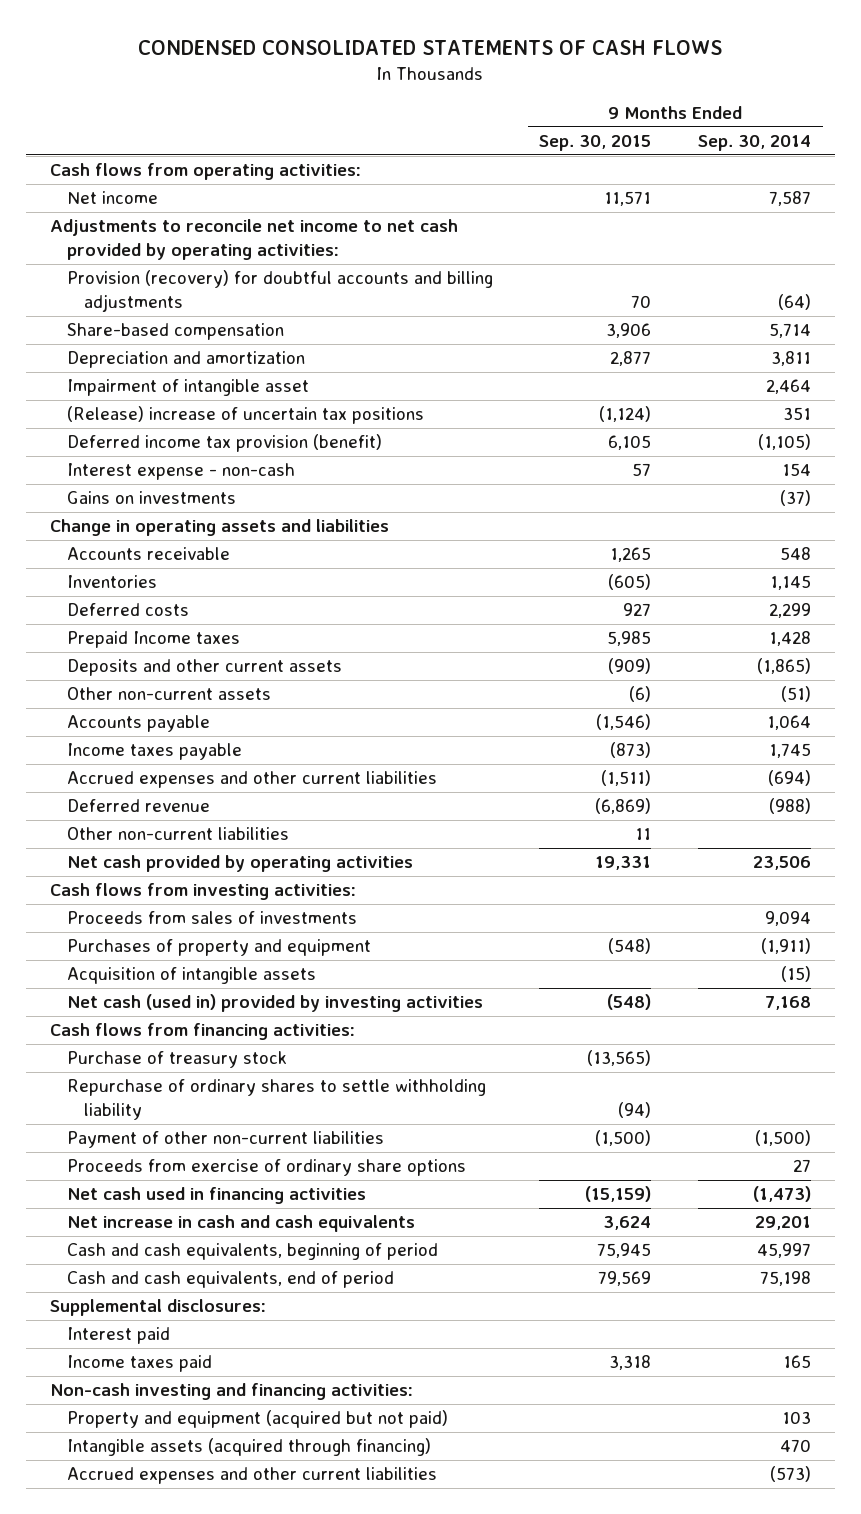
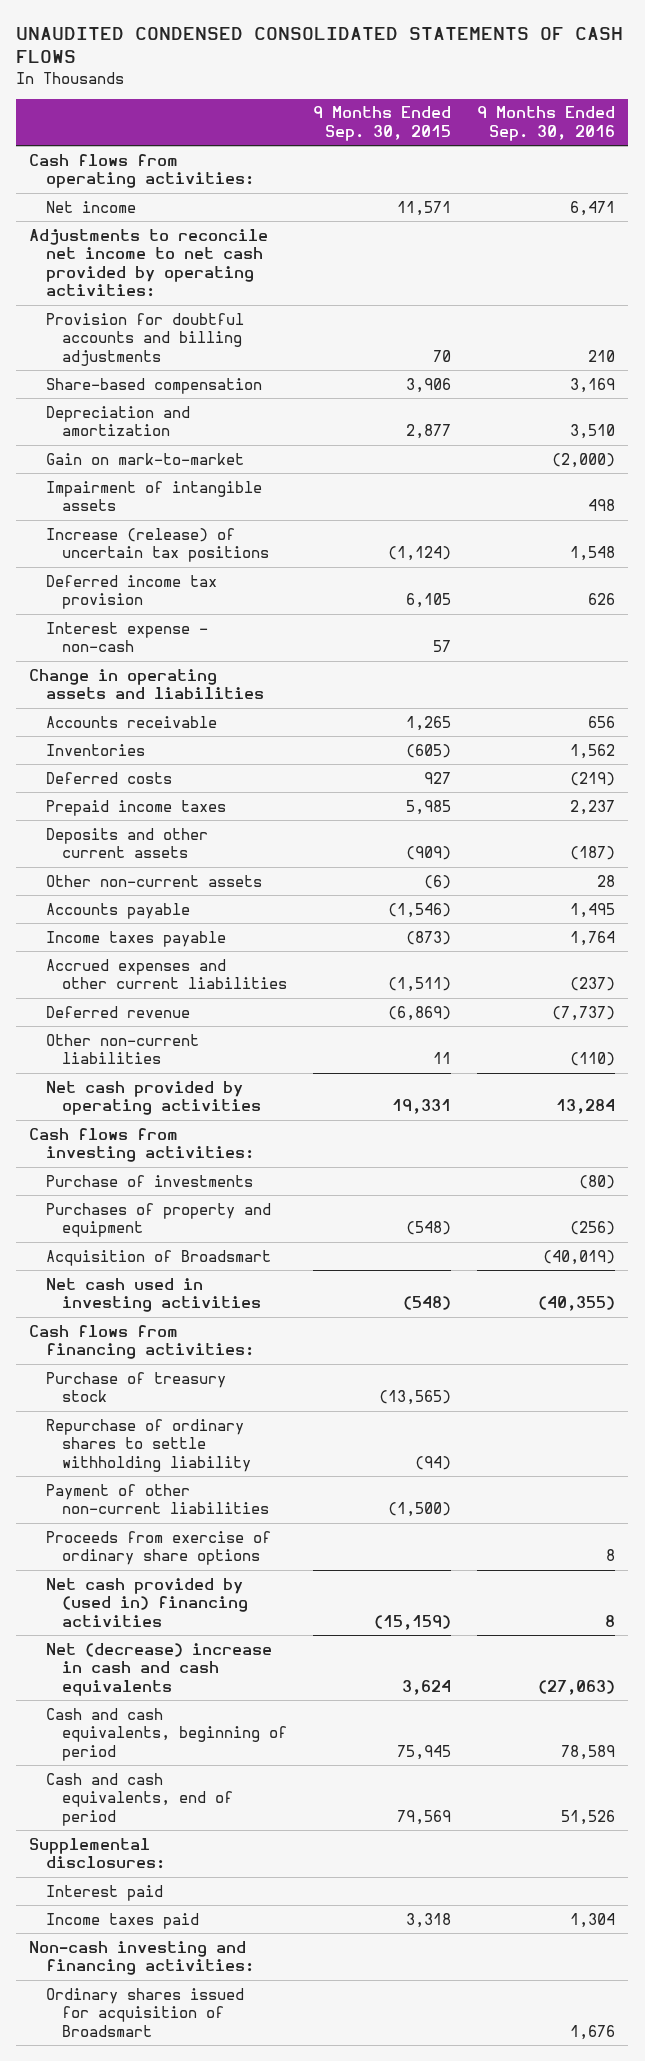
[138,39,723,55] CONDENSED CONSOLIDATED STATEMENTS OF CASH FLOWS -> [16,26,624,64] UNAUDITED CONDENSED CONSOLIDATED STATEMENTS OF CASH FLOWS
[698,134,812,151] Sep. 30, 2014 -> none
none -> [477,106,616,141] 9 Months Ended Sep. 30, 2016
[66,270,493,313] Provision (recovery) for doubtful accounts and billing adjustments -> [45,312,244,366] Provision for doubtful accounts and billing adjustments
none -> [45,452,244,465] Gain on mark-to-market
[66,379,309,397] Impairment of intangible asset -> [45,480,262,512] Impairment of intangible assets
[66,406,424,425] (Release) increase of uncertain tax positions -> [45,527,269,563] Increase (release) of uncertain tax positions
[66,434,382,453] Deferred income tax provision (benefit) -> [45,574,217,610] Deferred income tax provision
[66,491,236,505] Gains on investments -> none
[66,631,240,649] Prepaid Income taxes -> [45,799,226,816] Prepaid income taxes
[66,911,357,925] Proceeds from sales of investments -> none
none -> [45,1174,253,1187] Purchase of investments
[66,967,316,985] Acquisition of intangible assets -> [45,1249,271,1266] Acquisition of Broadsmart
[66,994,483,1013] Net cash (used in) provided by investing activities -> [45,1277,261,1313] Net cash used in investing activities
[66,1187,366,1205] Net cash used in financing activities -> [45,1577,248,1627] Net cash provided by (used in) financing activities
[66,1215,415,1233] Net increase in cash and cash equivalents -> [45,1642,272,1696] Net (decrease) increase in cash and cash equivalents
[66,1410,448,1429] Property and equipment (acquired but not paid) -> none
[66,1438,431,1457] Intangible assets (acquired through financing) -> none
[66,1467,437,1485] Accrued expenses and other current liabilities -> none
none -> [45,1987,244,2037] Ordinary shares issued for acquisition of Broadsmart

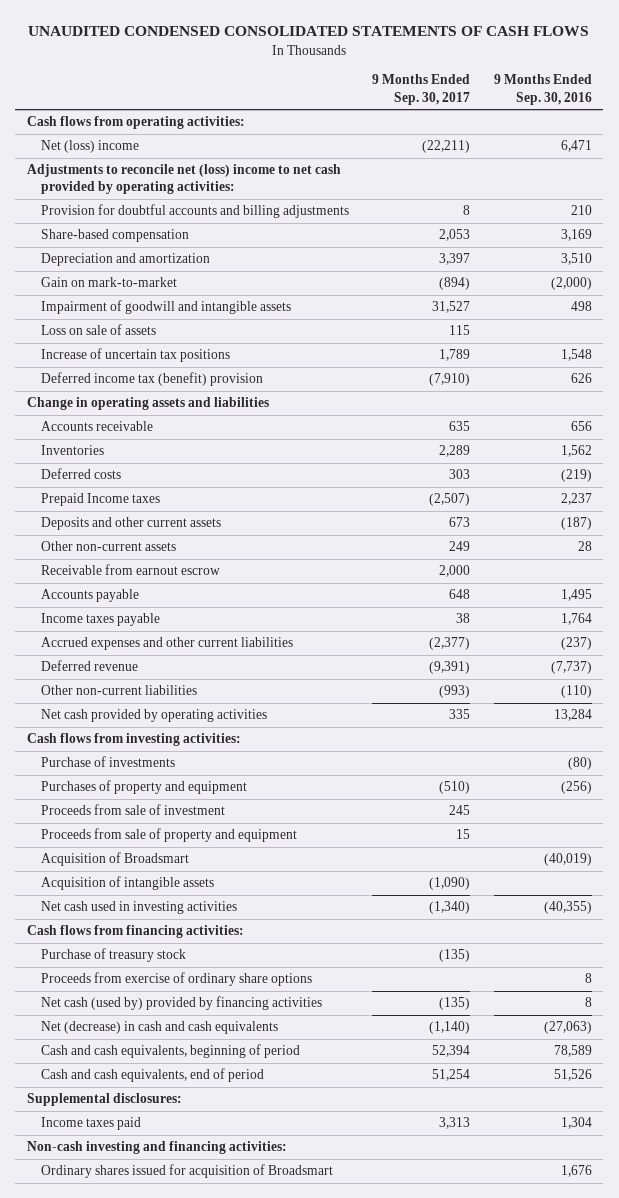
[313,106,452,141] 9 Months Ended Sep. 30, 2015 -> none
none -> [372,74,471,105] 9 Months Ended Sep. 30, 2017
[45,200,136,213] Net income -> [40,140,139,154] Net (loss) income
[29,228,269,298] Adjustments to reconcile net income to net cash provided by operating activities: -> [27,164,342,195] Adjustments to reconcile net (loss) income to net cash provided by operating activities:
[45,621,208,653] Interest expense - non-cash -> none
[45,480,262,512] Impairment of intangible assets -> [40,300,291,315] Impairment of goodwill and intangible assets
none -> [40,324,156,336] Loss on sale of assets
[45,527,269,563] Increase (release) of uncertain tax positions -> [40,348,230,363] Increase of uncertain tax positions
[45,574,217,610] Deferred income tax provision -> [40,372,263,387] Deferred income tax (benefit) provision
[45,799,226,816] Prepaid income taxes -> [40,493,160,507] Prepaid Income taxes
none -> [40,564,220,576] Receivable from earnout escrow
none -> [40,804,225,816] Proceeds from sale of investment
none -> [40,828,297,843] Proceeds from sale of property and equipment
none -> [40,876,214,891] Acquisition of intangible assets
[45,1418,251,1472] Repurchase of ordinary shares to settle withholding liability -> none
[45,1483,269,1515] Payment of other non-current liabilities -> none
[45,1577,248,1627] Net cash provided by (used in) financing activities -> [40,996,322,1011] Net cash (used by) provided by financing activities
[45,1642,272,1696] Net (decrease) increase in cash and cash equivalents -> [40,1021,278,1035] Net (decrease) in cash and cash equivalents
[45,1884,163,1901] Interest paid -> none

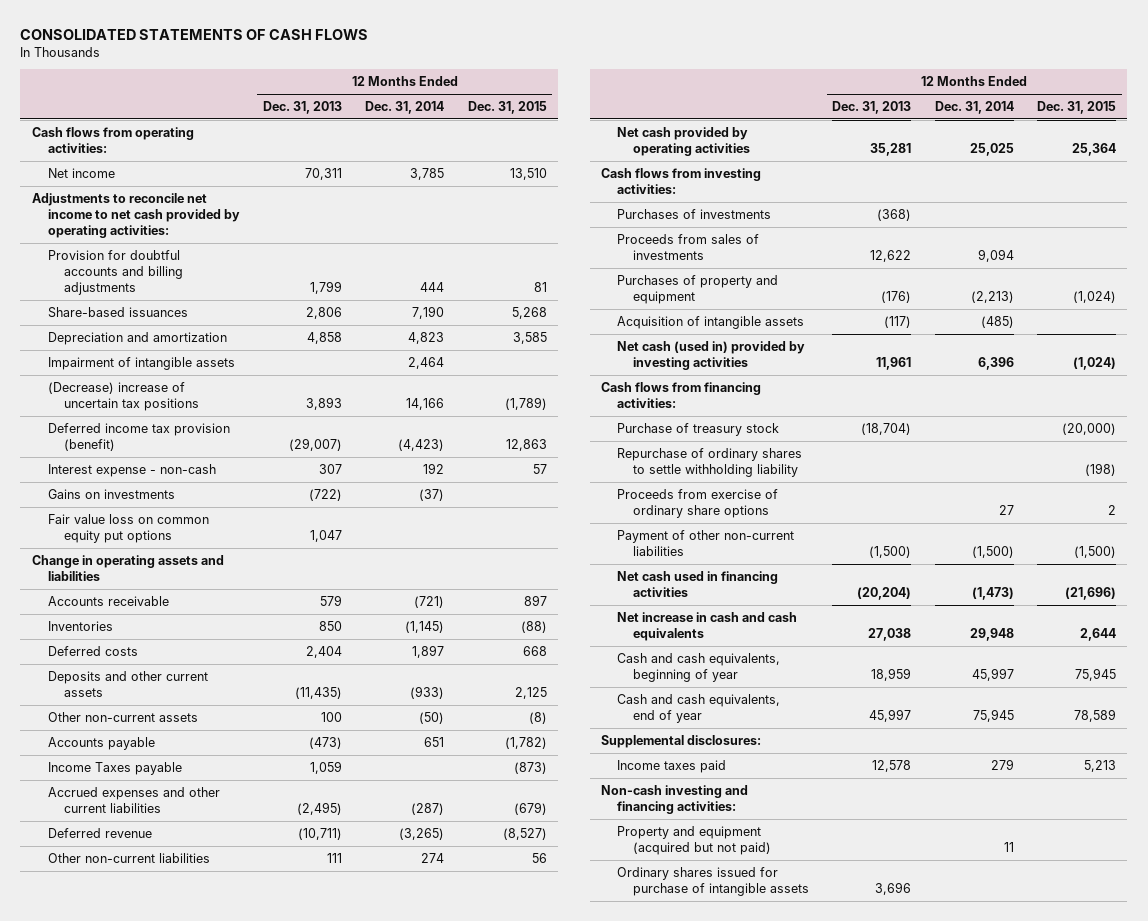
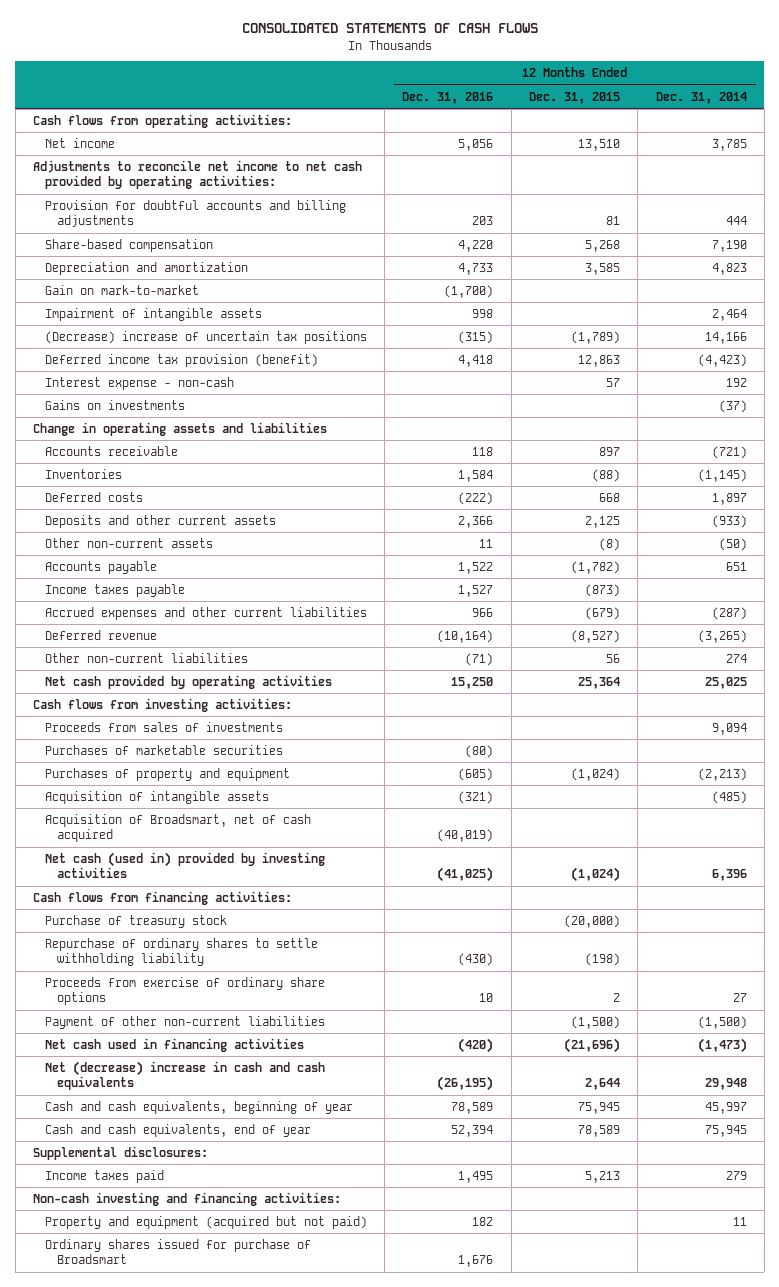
[263,101,343,115] Dec. 31, 2013 -> none
none -> [402,91,494,104] Dec. 31, 2016
[47,306,188,318] Share-based issuances -> [44,238,213,252] Share-based compensation
none -> [44,284,199,295] Gain on mark-to-market
[47,513,209,543] Fair value loss on common equity put options -> none
[47,761,182,775] Income Taxes payable -> [44,583,185,597] Income taxes payable
[617,208,772,219] Purchases of investments -> none
none -> [44,744,283,755] Purchases of marketable securities
none -> [44,813,311,842] Acquisition of Broadsmart, net of cash acquired
[617,611,798,641] Net increase in cash and cash equivalents -> [44,1060,325,1090] Net (decrease) increase in cash and cash equivalents
[617,866,810,896] Ordinary shares issued for purchase of intangible assets -> [44,1238,311,1264] Ordinary shares issued for purchase of Broadsmart

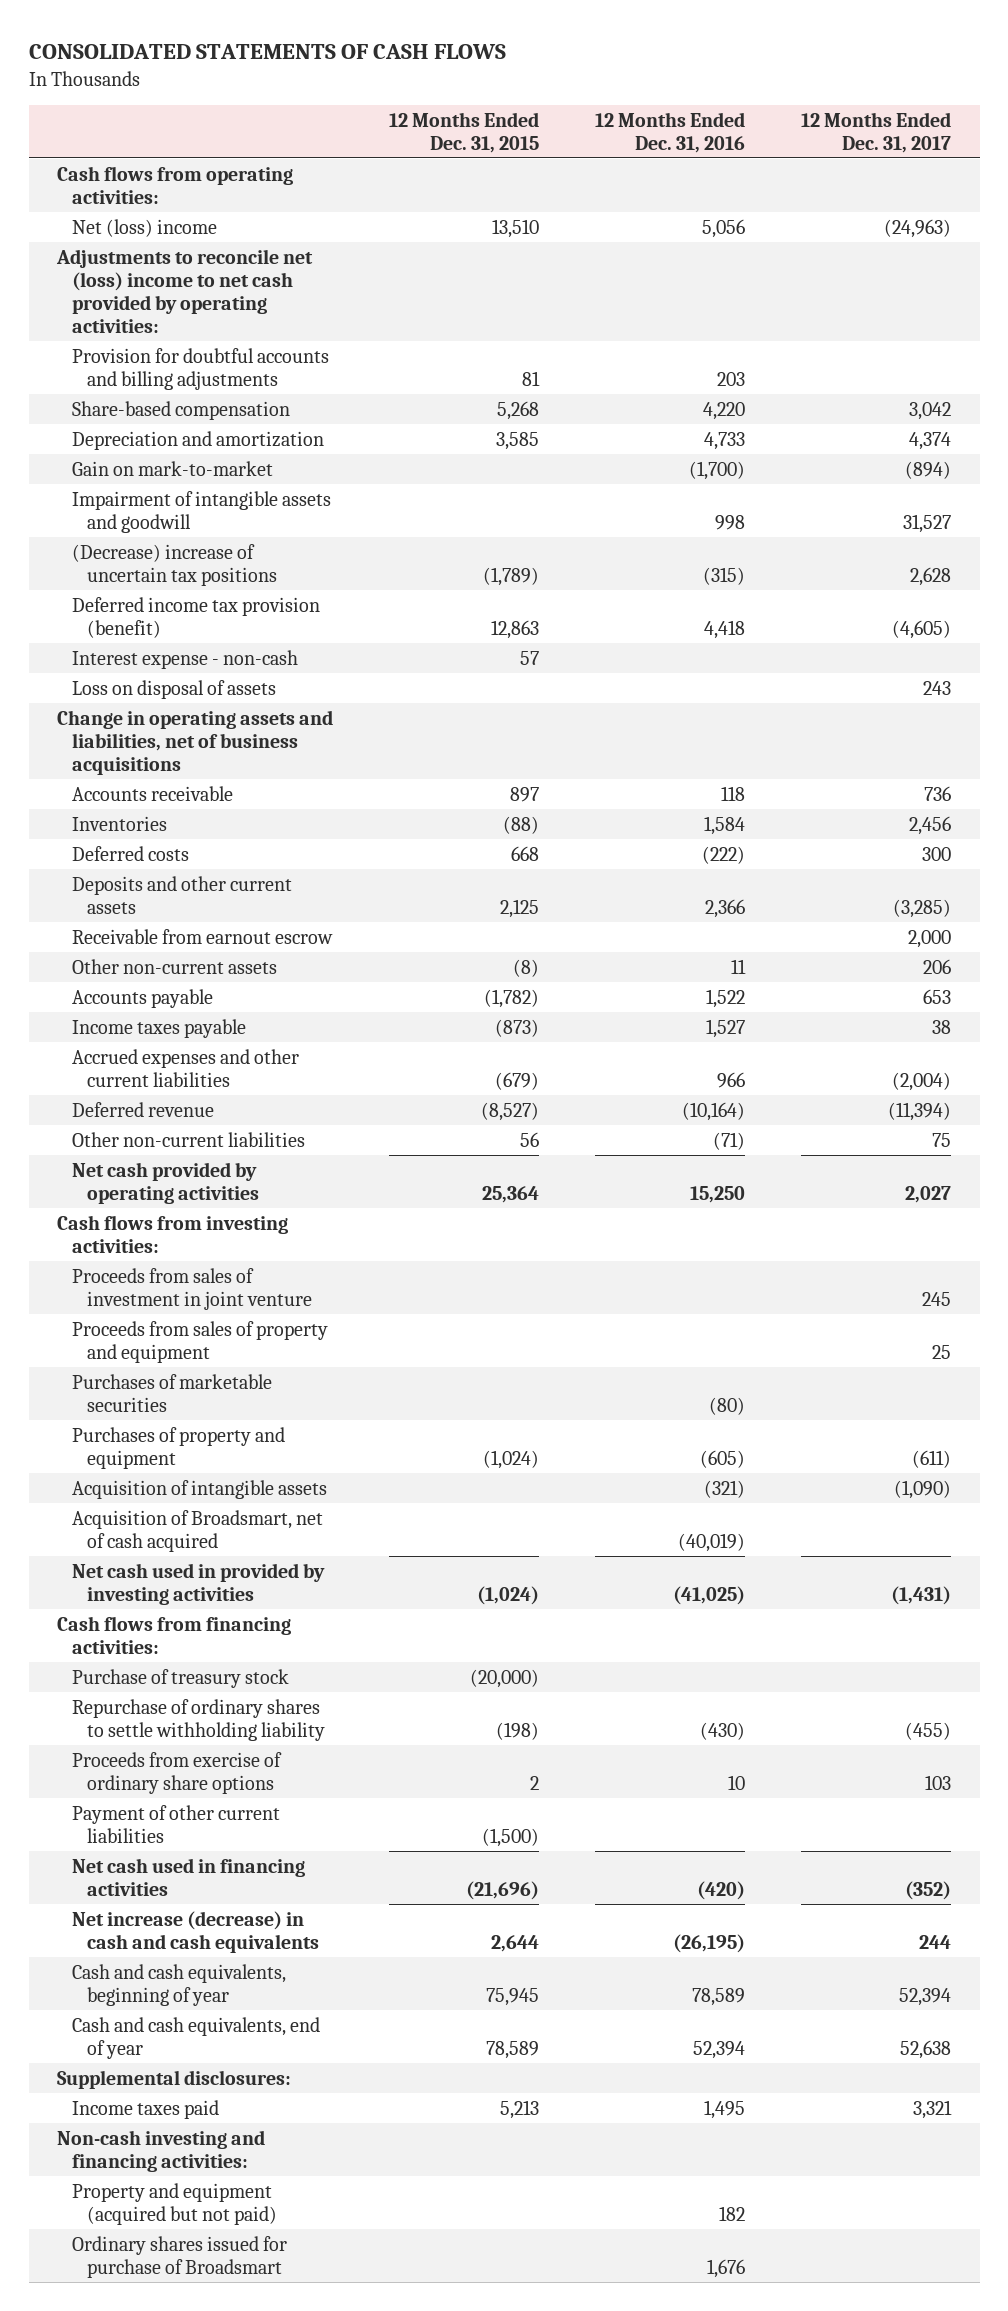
[655,91,747,104] Dec. 31, 2014 -> none
none -> [801,111,952,153] 12 Months Ended Dec. 31, 2017
[44,137,115,148] Net income -> [72,218,218,237] Net (loss) income
[32,159,362,189] Adjustments to reconcile net income to net cash provided by operating activities: -> [55,248,313,333] Adjustments to reconcile net (loss) income to net cash provided by operating activities:
[44,307,262,321] Impairment of intangible assets -> [72,490,332,533] Impairment of intangible assets and goodwill
[44,399,185,410] Gains on investments -> none
none -> [72,679,277,699] Loss on disposal of assets
[32,421,327,436] Change in operating assets and liabilities -> [56,709,333,775] Change in operating assets and liabilities, net of business acquisitions
none -> [72,928,334,944] Receivable from earnout escrow
[44,721,283,732] Proceeds from sales of investments -> [72,1267,313,1310] Proceeds from sales of investment in joint venture
none -> [72,1320,329,1363] Proceeds from sales of property and equipment
[44,851,325,878] Net cash (used in) provided by investing activities -> [72,1562,326,1605] Net cash used in provided by investing activities
[44,1015,325,1029] Payment of other non-current liabilities -> [72,1804,281,1843] Payment of other current liabilities
[44,1060,325,1090] Net (decrease) increase in cash and cash equivalents -> [72,1910,320,1953] Net increase (decrease) in cash and cash equivalents

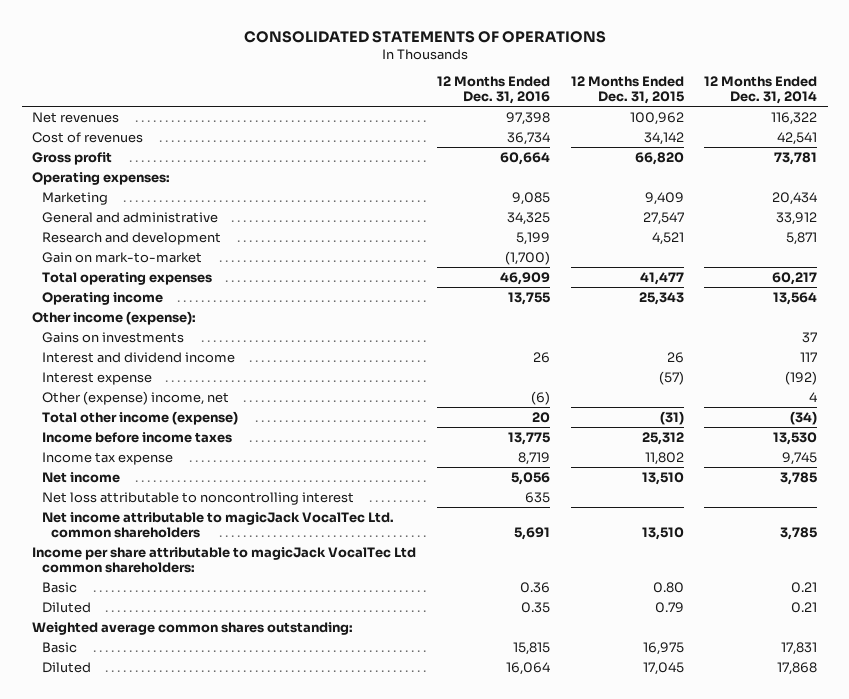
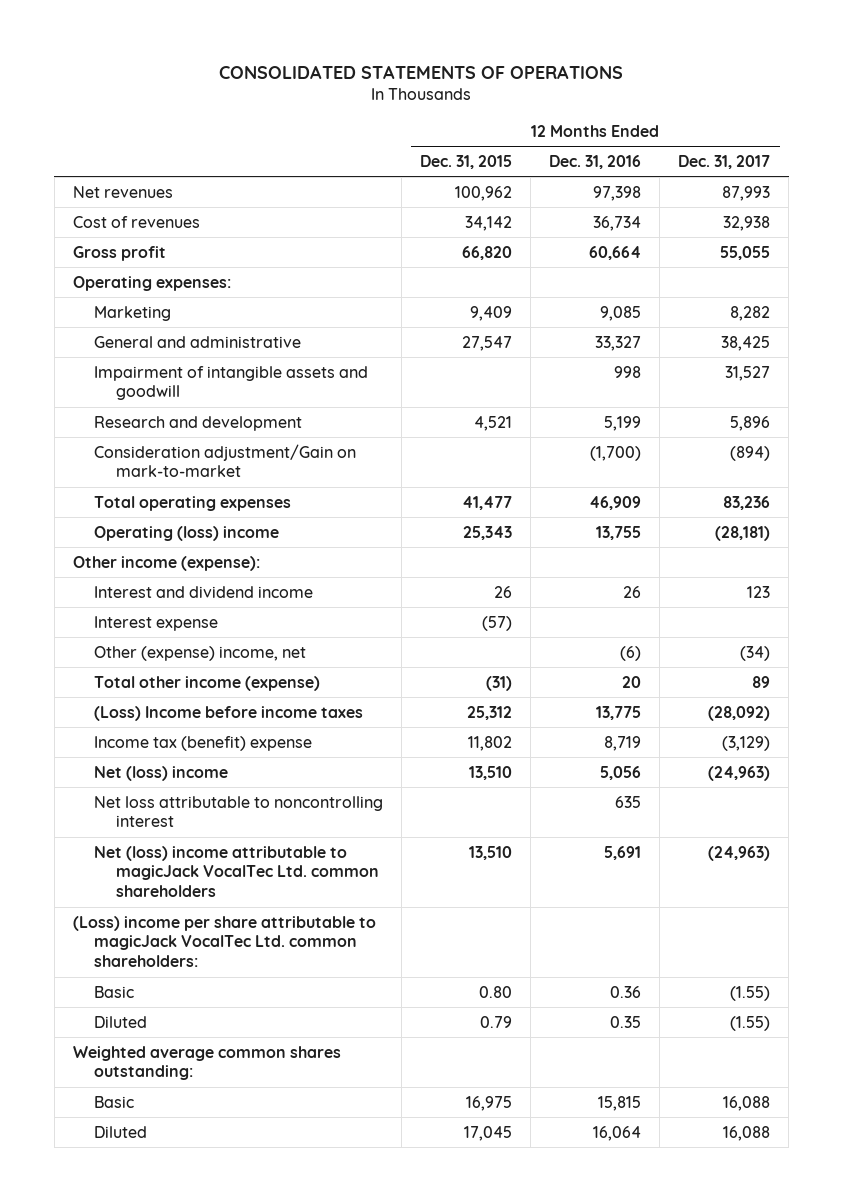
[704,76,818,105] 12 Months Ended Dec. 31, 2014 -> none
none -> [678,154,771,169] Dec. 31, 2017
[506,211,550,225] 34,325 -> [595,335,642,351] 33,327
none -> [94,365,369,401] Impairment of intangible assets and goodwill
[41,251,202,263] Gain on mark-to-market -> [94,443,357,478] Consideration adjustment/Gain on mark-to-market
[41,291,163,305] Operating income -> [94,525,280,541] Operating (loss) income
[41,331,184,343] Gains on investments -> none
[41,431,232,443] Income before income taxes -> [94,705,364,721] (Loss) Income before income taxes
[41,451,173,465] Income tax expense -> [94,735,313,751] Income tax (benefit) expense
[41,471,120,483] Net income -> [94,765,229,781] Net (loss) income
[41,511,394,538] Net income attributable to magicJack VocalTec Ltd. common shareholders -> [94,845,379,898] Net (loss) income attributable to magicJack VocalTec Ltd. common shareholders
[32,546,417,573] Income per share attributable to magicJack VocalTec Ltd common shareholders: -> [72,915,376,968] (Loss) income per share attributable to magicJack VocalTec Ltd. common shareholders:

